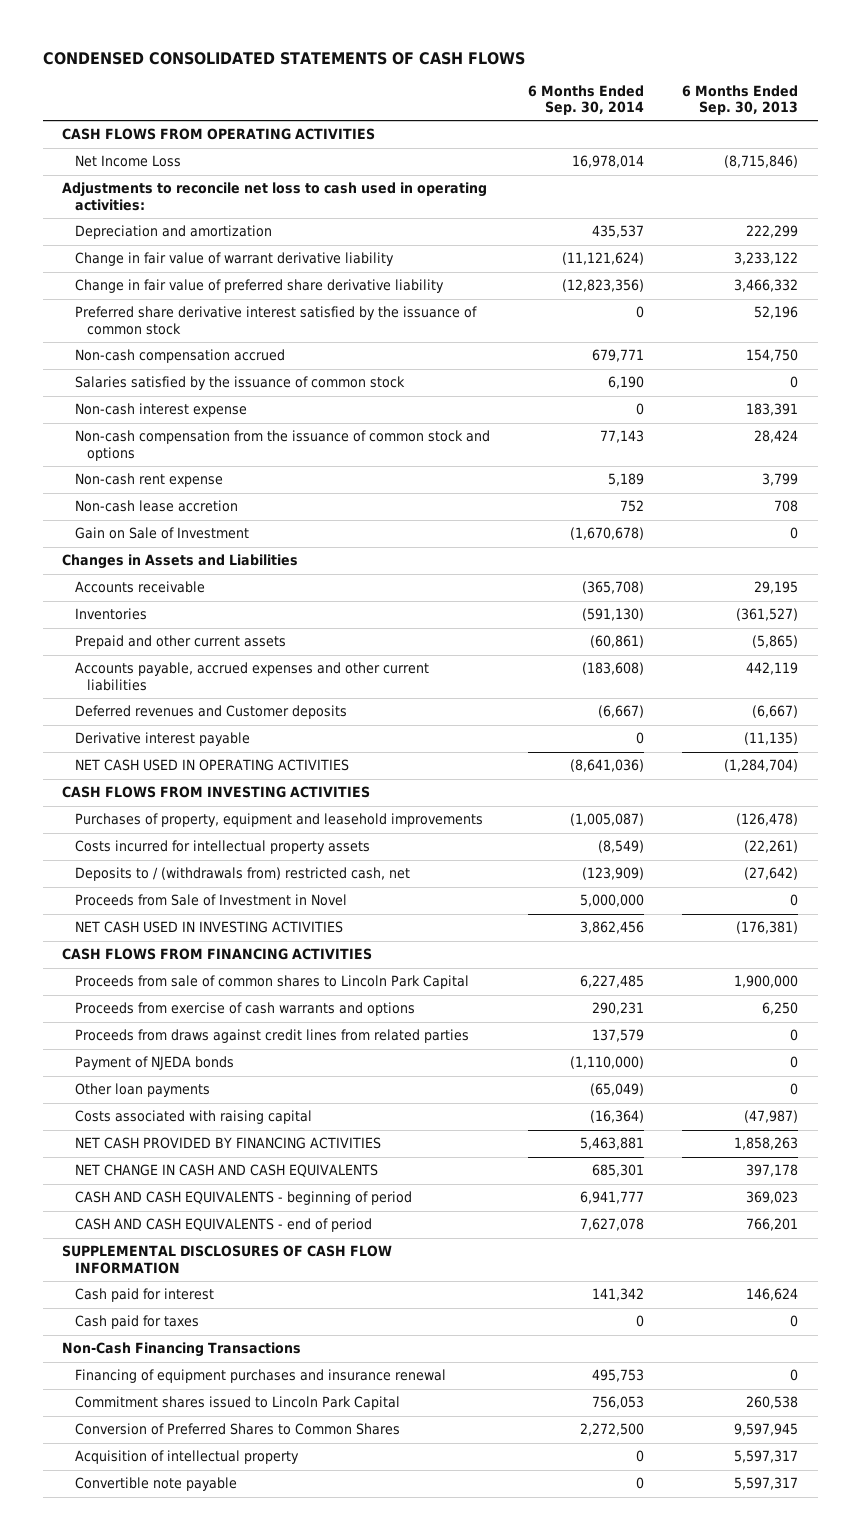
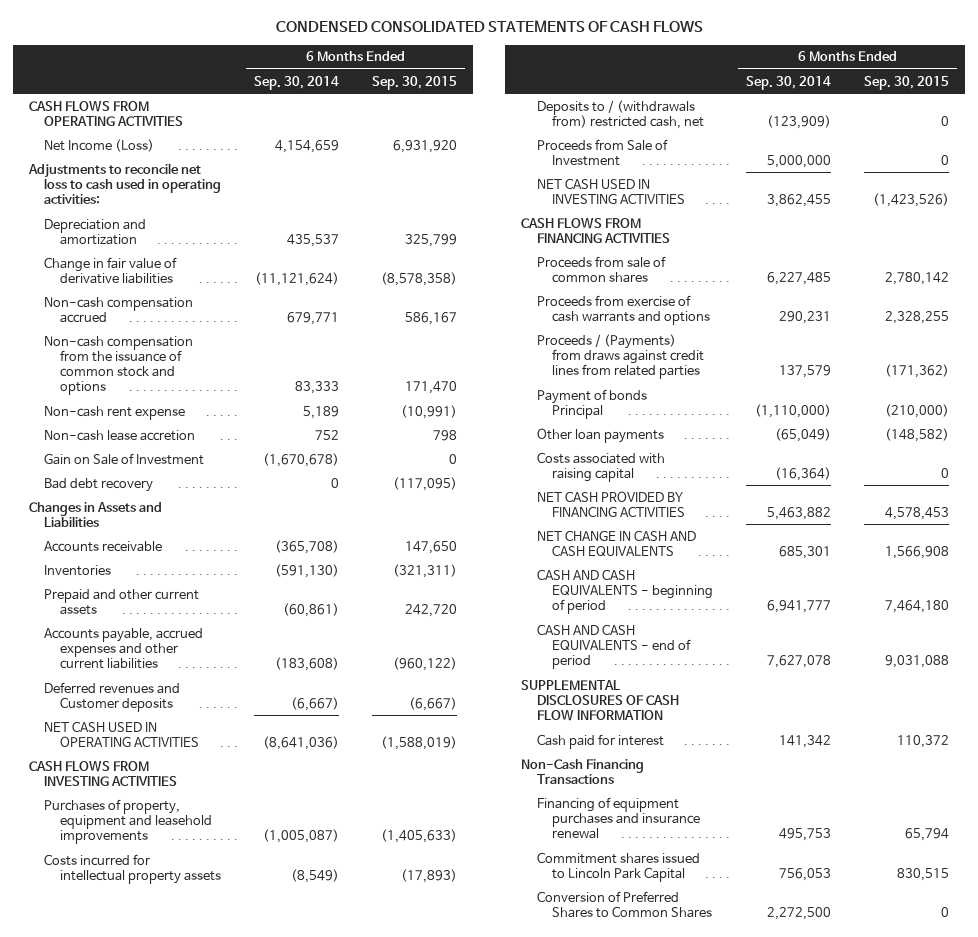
[682,84,799,115] 6 Months Ended Sep. 30, 2013 -> none
none -> [372,75,458,90] Sep. 30, 2015
[74,155,181,168] Net Income Loss -> [44,138,155,152] Net Income (Loss)
[572,155,645,169] 16,978,014 -> [275,139,340,153] 4,154,659
[74,279,444,294] Change in fair value of preferred share derivative liability -> none
[74,306,477,335] Preferred share derivative interest satisfied by the issuance of common stock -> none
[74,252,394,267] Change in fair value of warrant derivative liability -> [44,256,178,284] Change in fair value of derivative liabilities
[74,376,405,391] Salaries satisfied by the issuance of common stock -> none
[74,403,247,418] Non-cash interest expense -> none
[600,430,645,444] 77,143 -> [295,381,340,395] 83,333
none -> [44,477,154,492] Bad debt recovery
[74,732,250,747] Derivative interest payable -> none
[74,894,347,907] Proceeds from Sale of Investment in Novel -> [536,138,668,166] Proceeds from Sale of Investment
[580,921,645,935] 3,862,456 -> [767,193,832,207] 3,862,455
[74,975,469,990] Proceeds from sale of common shares to Lincoln Park Capital -> [536,255,666,283] Proceeds from sale of common shares
[74,1029,469,1044] Proceeds from draws against credit lines from related parties -> [536,333,704,379] Proceeds / (Payments) from draws against credit lines from related parties
[74,1056,234,1071] Payment of NJEDA bonds -> [536,388,647,419] Payment of bonds Principal
[580,1137,645,1151] 5,463,881 -> [767,506,832,520] 5,463,882
[74,1315,199,1330] Cash paid for taxes -> none
[74,1450,299,1465] Acquisition of intellectual property -> none
[74,1477,237,1492] Convertible note payable -> none

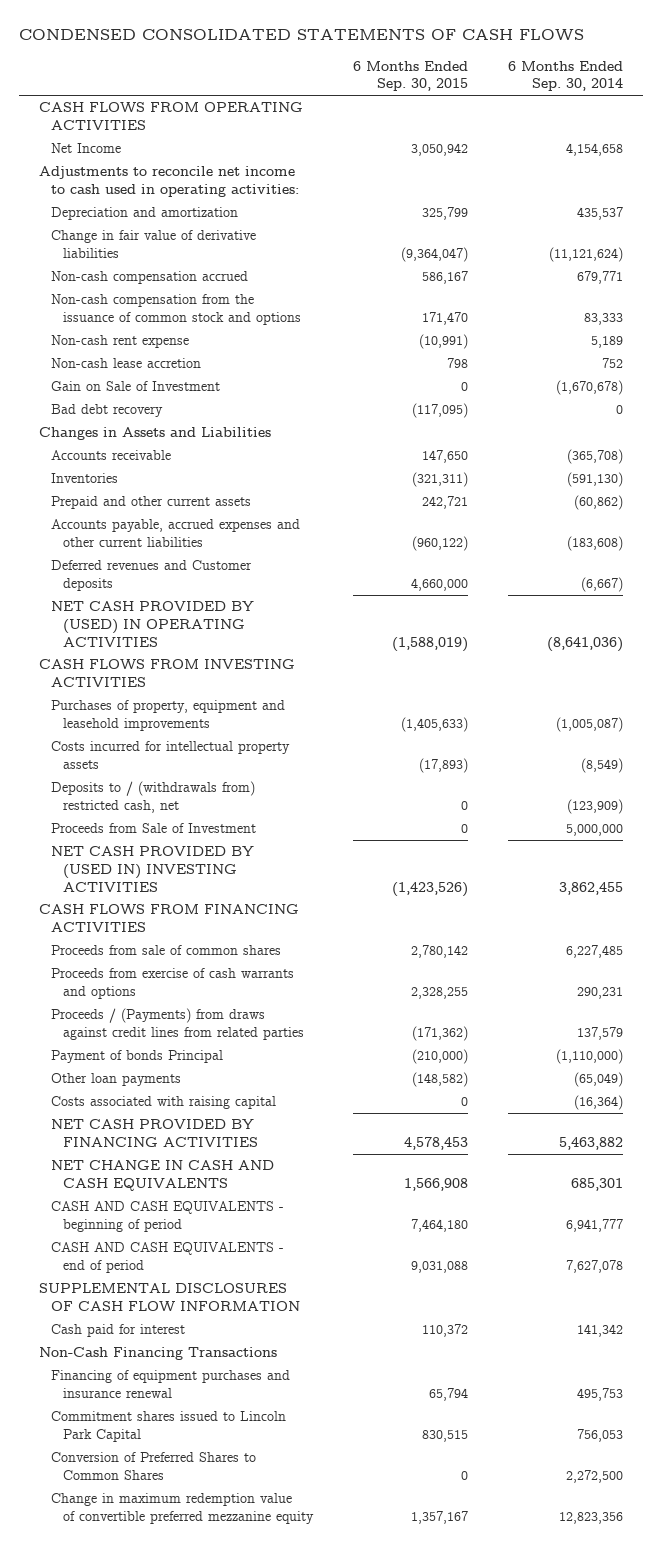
[44,138,155,152] Net Income (Loss) -> [50,143,121,154] Net Income
[275,139,340,153] 4,154,659 -> [565,143,623,157] 4,154,658
[393,139,458,153] 6,931,920 -> [410,143,468,157] 3,050,942
[28,162,222,204] Adjustments to reconcile net loss to cash used in operating activities: -> [38,166,299,197] Adjustments to reconcile net income to cash used in operating activities:
[381,271,458,286] (8,578,358) -> [400,246,468,262] (9,364,047)
[283,602,340,617] (60,861) -> [573,495,623,511] (60,862)
[405,603,458,617] 242,720 -> [421,496,468,510] 242,721
[409,696,458,711] (6,667) -> [410,577,468,591] 4,660,000
[44,720,199,747] NET CASH USED IN OPERATING ACTIVITIES -> [50,601,254,647] NET CASH PROVIDED BY (USED) IN OPERATING ACTIVITIES
[536,177,685,204] NET CASH USED IN INVESTING ACTIVITIES -> [50,846,254,892] NET CASH PROVIDED BY (USED IN) INVESTING ACTIVITIES
none -> [50,1493,314,1524] Change in maximum redemption value of convertible preferred mezzanine equity

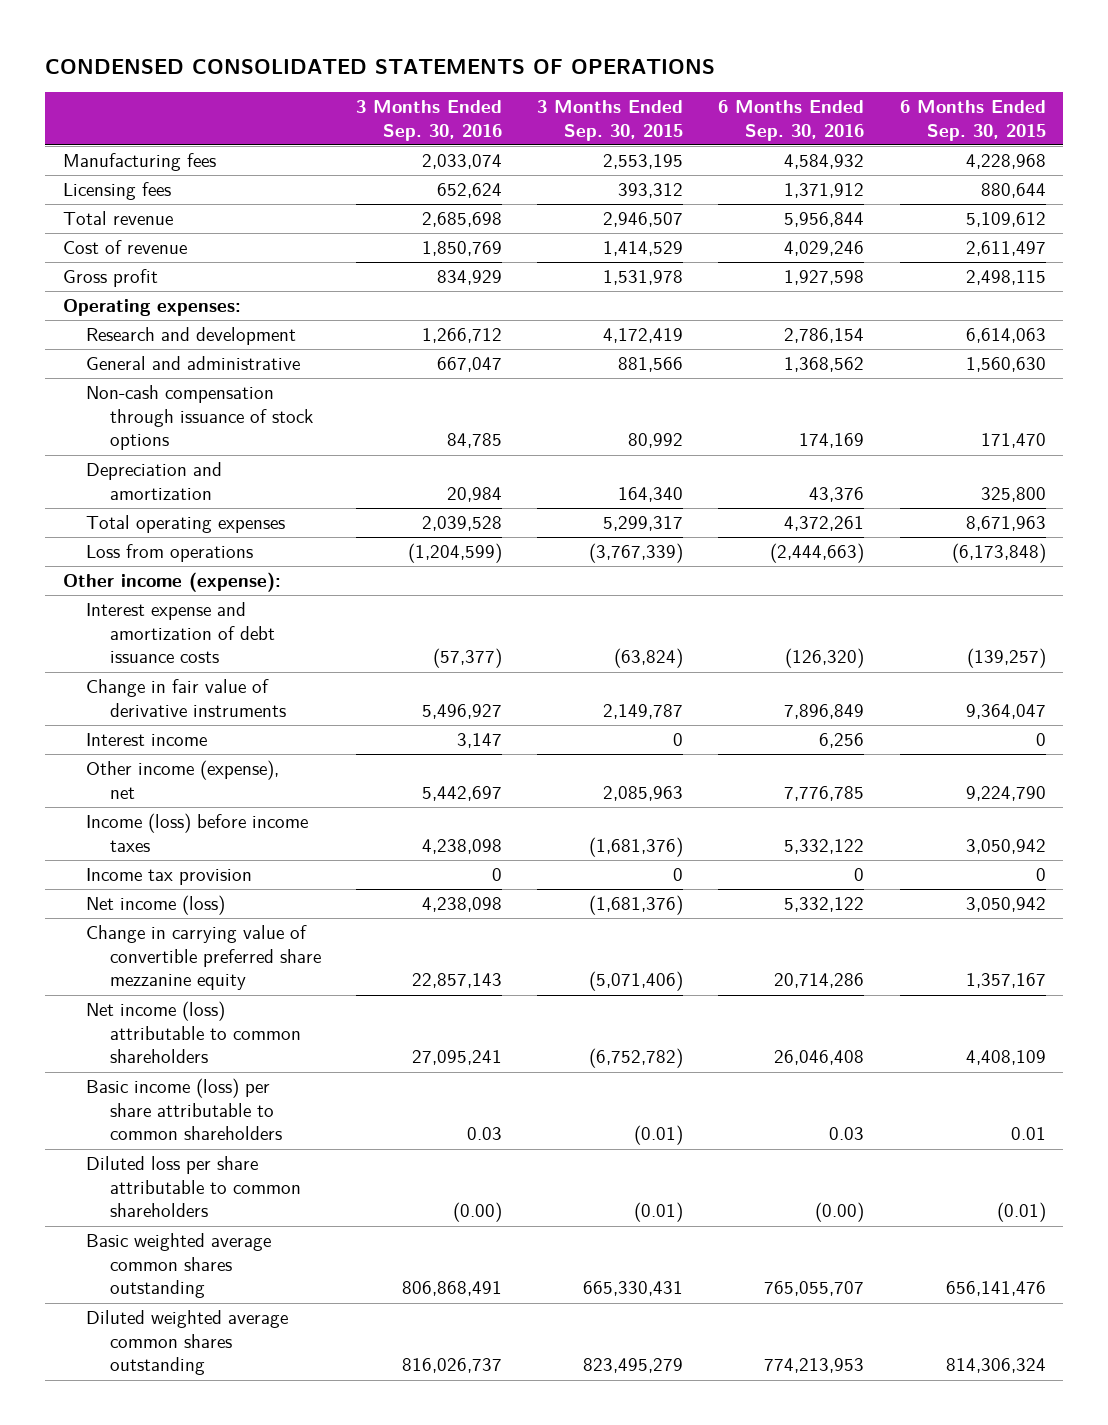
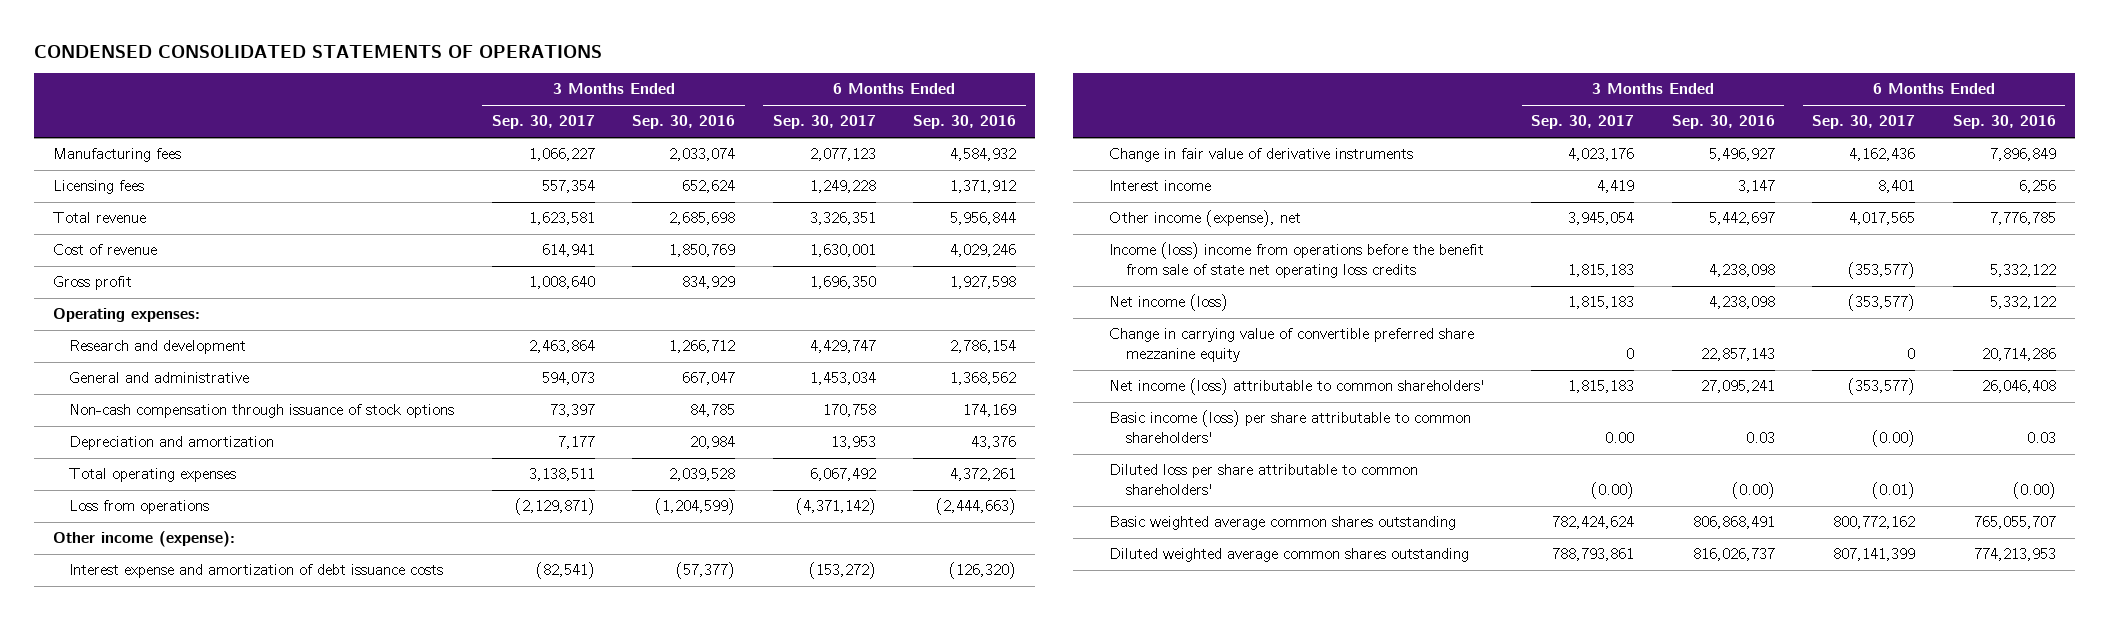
[537,99,684,141] 3 Months Ended Sep. 30, 2015 -> none
[899,99,1046,141] 6 Months Ended Sep. 30, 2015 -> none
none -> [491,115,595,130] Sep. 30, 2017
none -> [772,115,876,130] Sep. 30, 2017
[86,867,253,885] Income tax provision -> none
[86,812,309,852] Income (loss) before income taxes -> [1108,242,1484,278] Income (loss) income from operations before the benefit from sale of state net operating loss credits
[86,1000,301,1064] Net income (loss) attributable to common shareholders -> [1108,378,1485,396] Net income (loss) attributable to common shareholders'
[86,1077,282,1141] Basic income (loss) per share attributable to common shareholders -> [1108,410,1471,443] Basic income (loss) per share attributable to common shareholders'
[86,1155,301,1218] Diluted loss per share attributable to common shareholders -> [1108,464,1418,495] Diluted loss per share attributable to common shareholders'

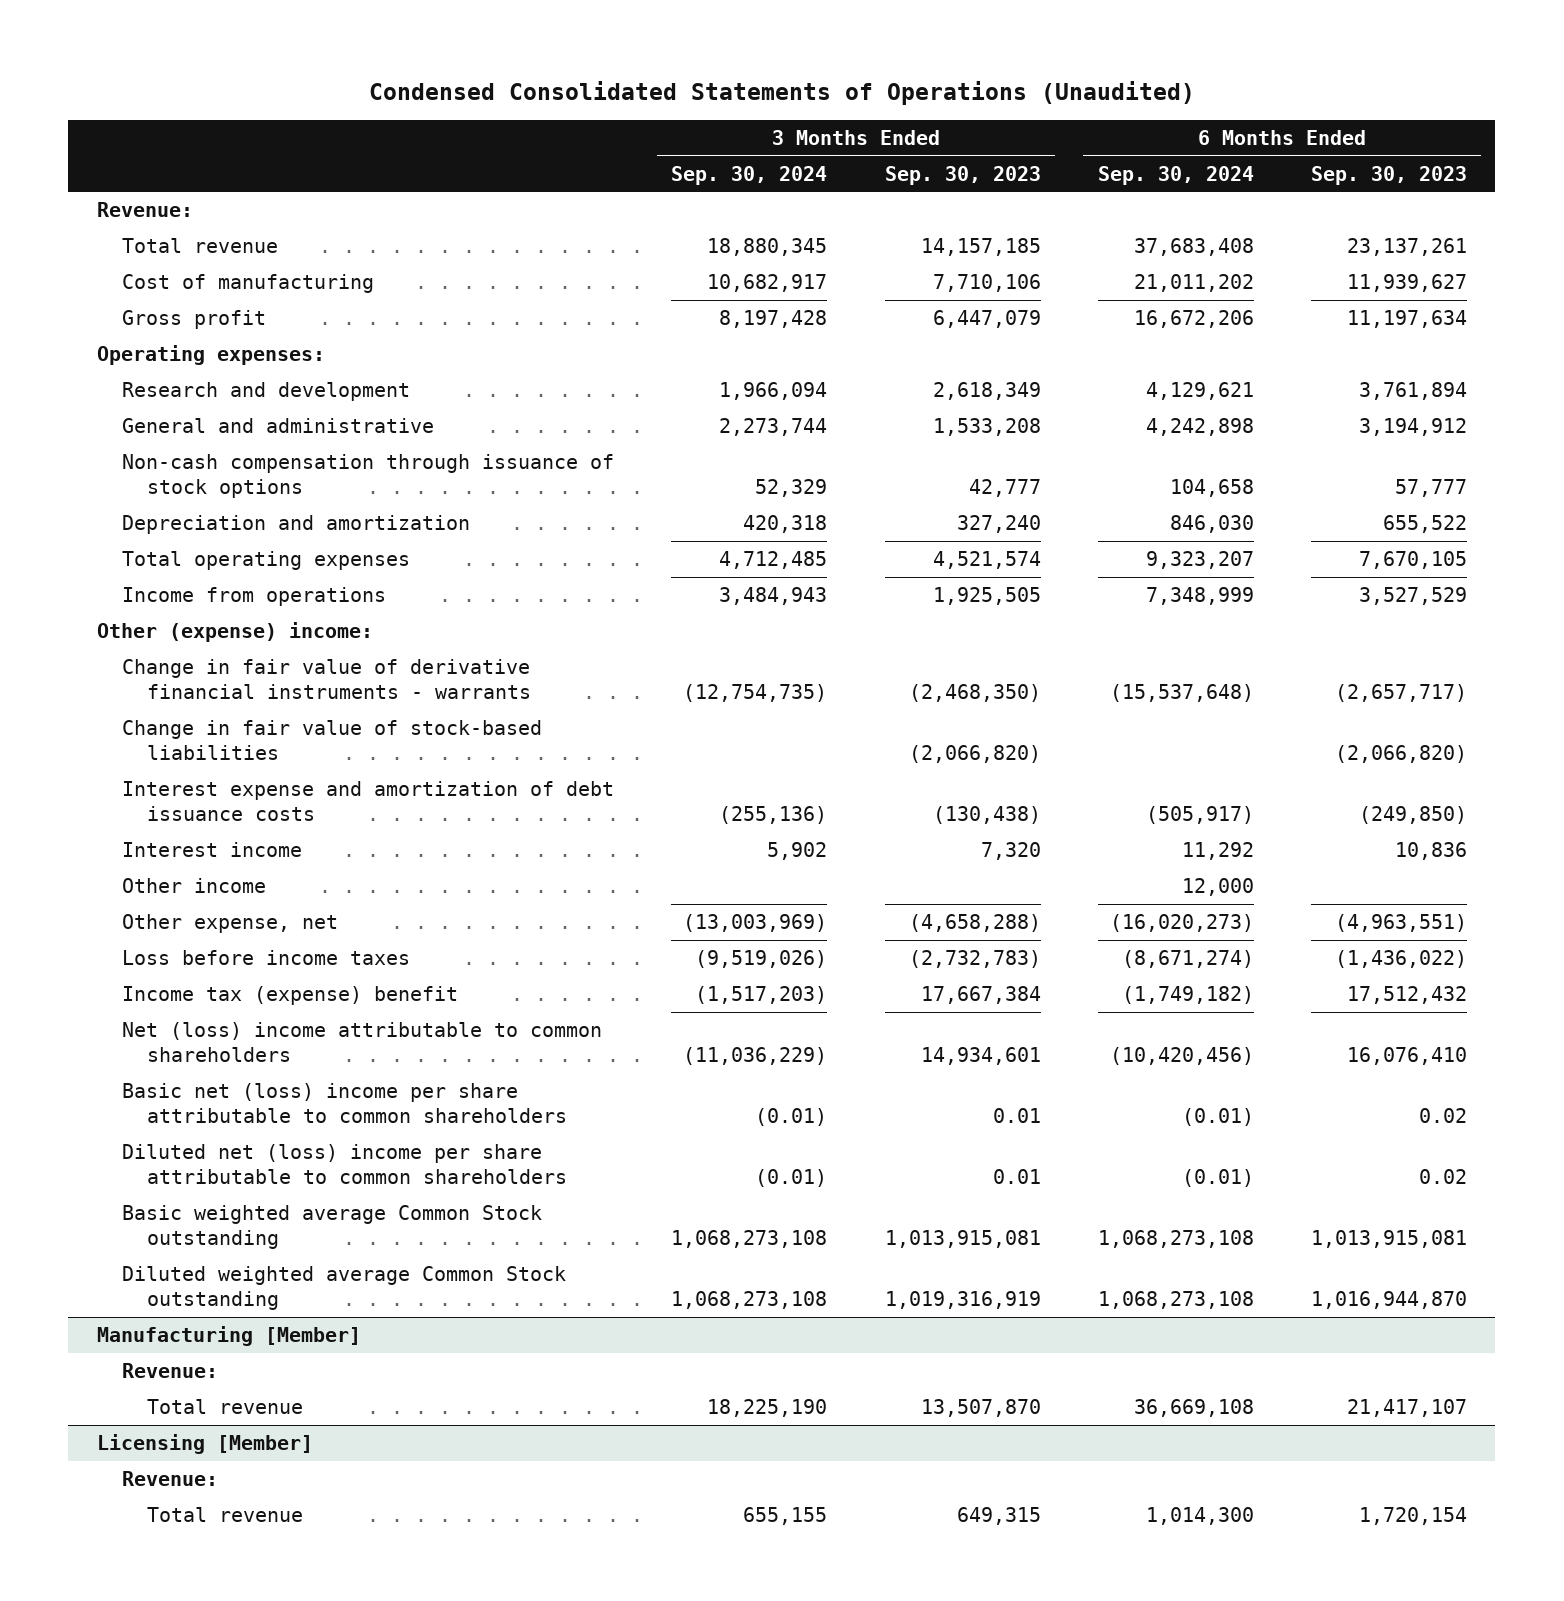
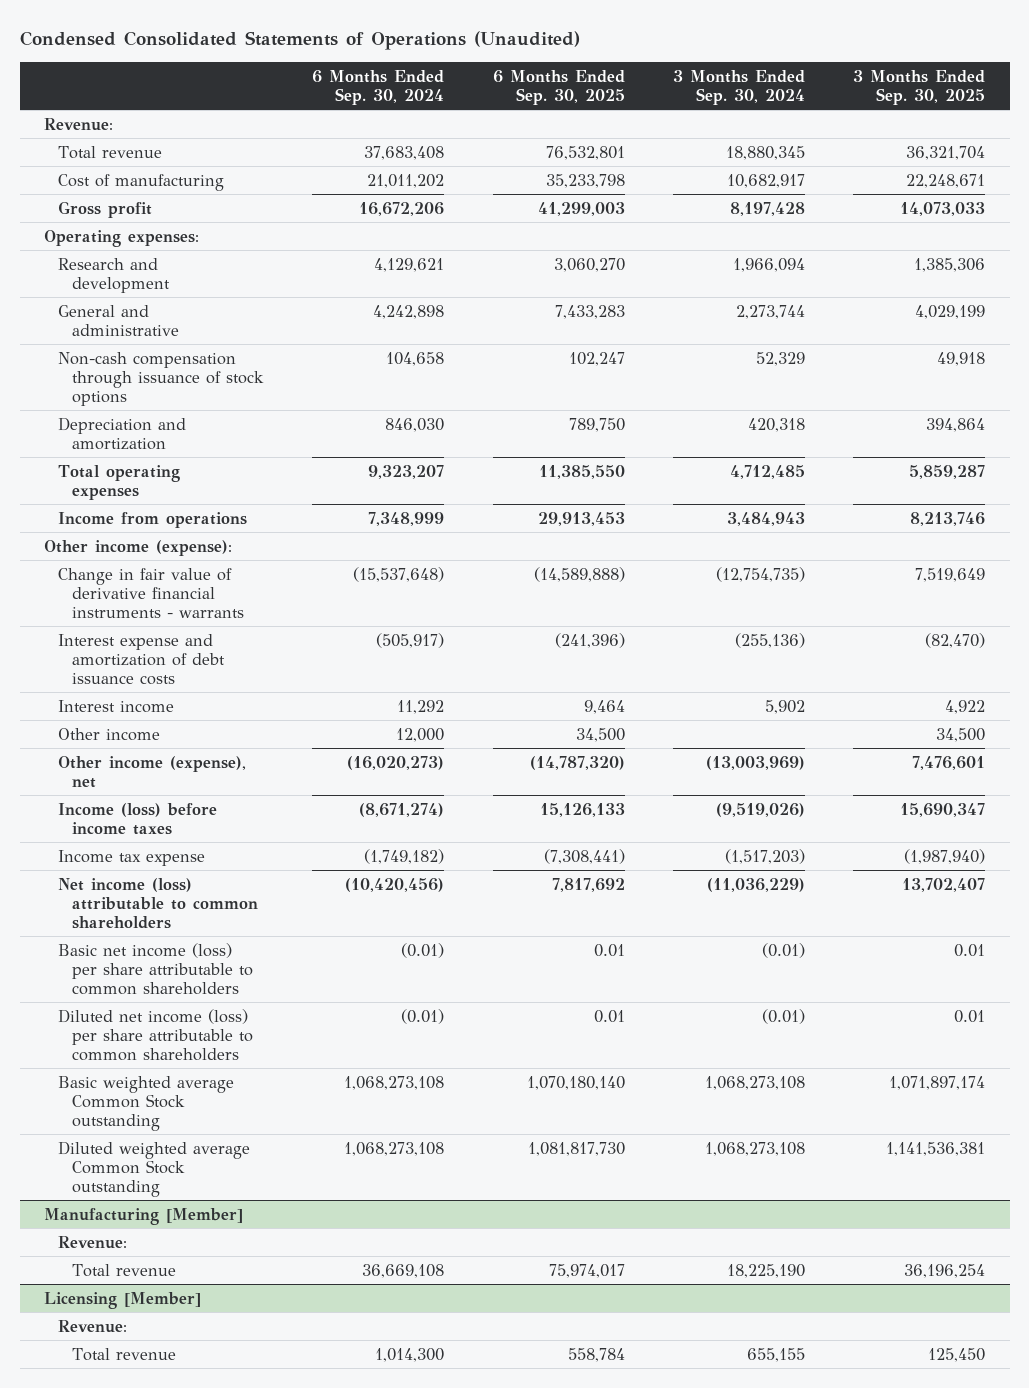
[884,165,1041,185] Sep. 30, 2023 -> none
[1310,165,1467,185] Sep. 30, 2023 -> none
none -> [492,69,625,106] 6 Months Ended Sep. 30, 2025
none -> [853,69,986,106] 3 Months Ended Sep. 30, 2025
[96,622,373,643] Other (expense) income: -> [43,539,232,556] Other income (expense):
[122,720,543,761] Change in fair value of stock-based liabilities -> none
[122,914,339,934] Other expense, net -> [57,755,246,788] Other income (expense), net
[122,950,411,966] Loss before income taxes -> [57,802,217,835] Income (loss) before income taxes
[122,986,459,1006] Income tax (expense) benefit -> [57,849,205,866] Income tax expense
[122,1022,603,1063] Net (loss) income attributable to common shareholders -> [57,877,258,930] Net income (loss) attributable to common shareholders
[122,1083,568,1124] Basic net (loss) income per share attributable to common shareholders -> [57,942,253,996] Basic net income (loss) per share attributable to common shareholders
[122,1144,568,1185] Diluted net (loss) income per share attributable to common shareholders -> [57,1008,253,1062] Diluted net income (loss) per share attributable to common shareholders

